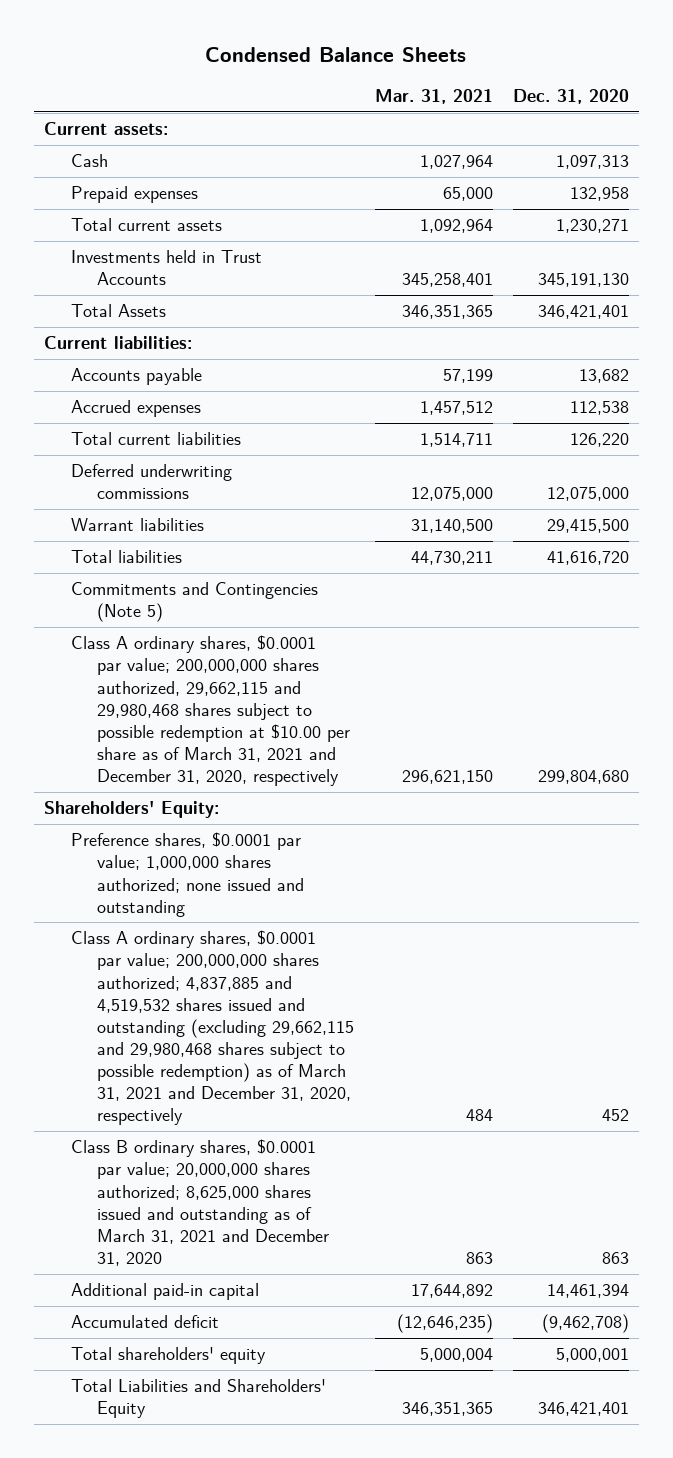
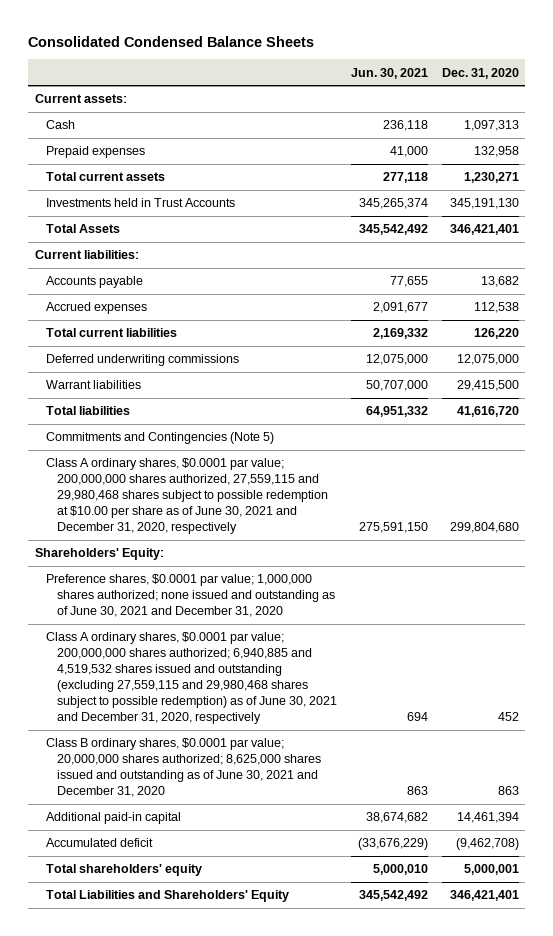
[205,46,467,62] Condensed Balance Sheets -> [27,35,314,47] Consolidated Condensed Balance Sheets
[374,89,493,105] Mar. 31, 2021 -> none
none -> [350,67,428,79] Jun. 30, 2021
[70,635,351,786] Class A ordinary shares, $0.0001 par value; 200,000,000 shares authorized, 29,662,115 and 29,980,468 shares subject to possible redemption at $10.00 per share as of March 31, 2021 and December 31, 2020, respectively -> [45,458,328,535] Class A ordinary shares, $0.0001 par value; 200,000,000 shares authorized, 27,559,115 and 29,980,468 shares subject to possible redemption at $10.00 per share as of June 30, 2021 and December 31, 2020, respectively
[70,832,305,917] Preference shares, $0.0001 par value; 1,000,000 shares authorized; none issued and outstanding -> [45,574,335,618] Preference shares, $0.0001 par value; 1,000,000 shares authorized; none issued and outstanding as of June 30, 2021 and December 31, 2020
[70,930,355,1126] Class A ordinary shares, $0.0001 par value; 200,000,000 shares authorized; 4,837,885 and 4,519,532 shares issued and outstanding (excluding 29,662,115 and 29,980,468 shares subject to possible redemption) as of March 31, 2021 and December 31, 2020, respectively -> [45,632,337,725] Class A ordinary shares, $0.0001 par value; 200,000,000 shares authorized; 6,940,885 and 4,519,532 shares issued and outstanding (excluding 27,559,115 and 29,980,468 shares subject to possible redemption) as of June 30, 2021 and December 31, 2020, respectively
[70,1139,330,1266] Class B ordinary shares, $0.0001 par value; 20,000,000 shares authorized; 8,625,000 shares issued and outstanding as of March 31, 2021 and December 31, 2020 -> [45,738,321,798] Class B ordinary shares, $0.0001 par value; 20,000,000 shares authorized; 8,625,000 shares issued and outstanding as of June 30, 2021 and December 31, 2020

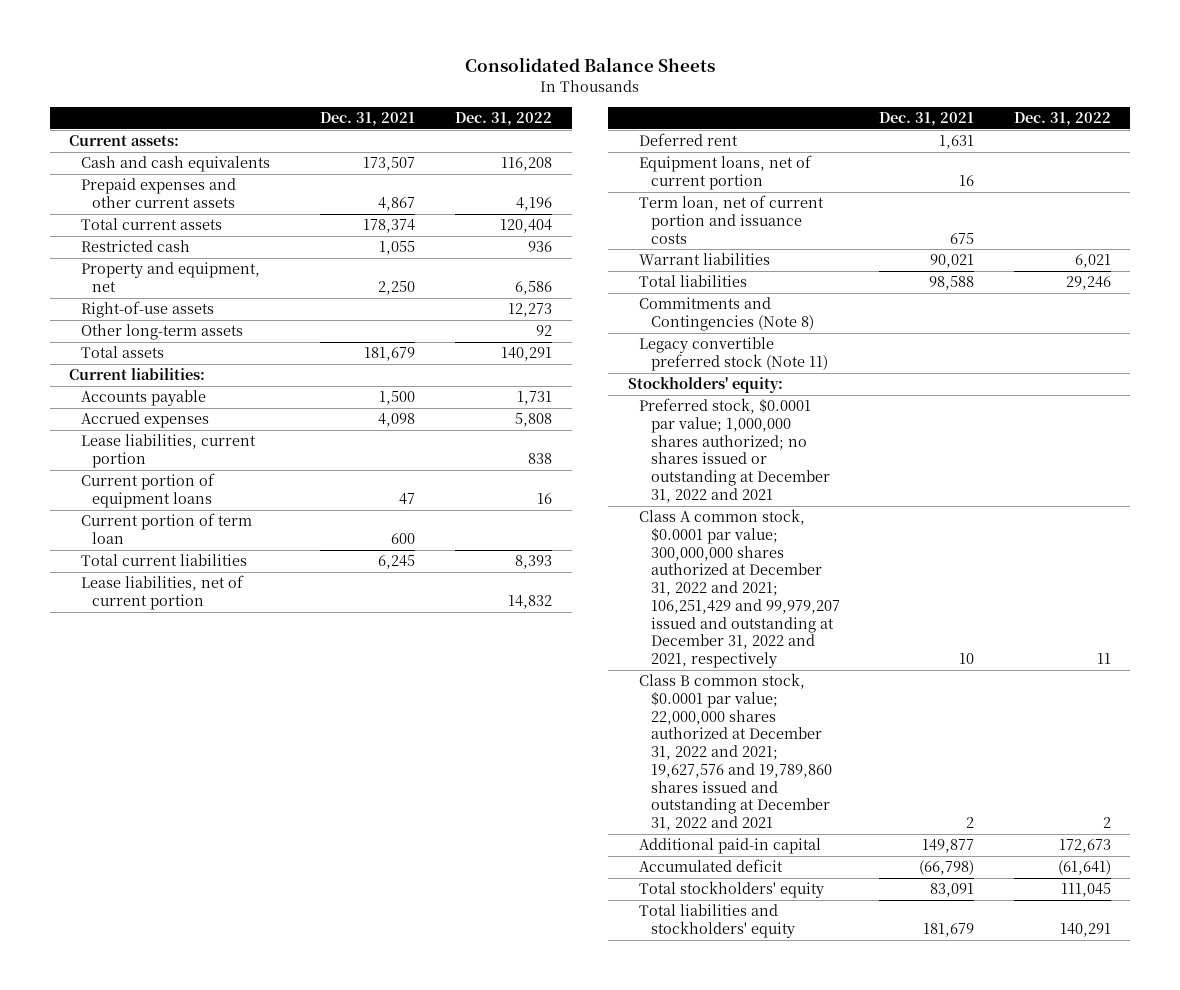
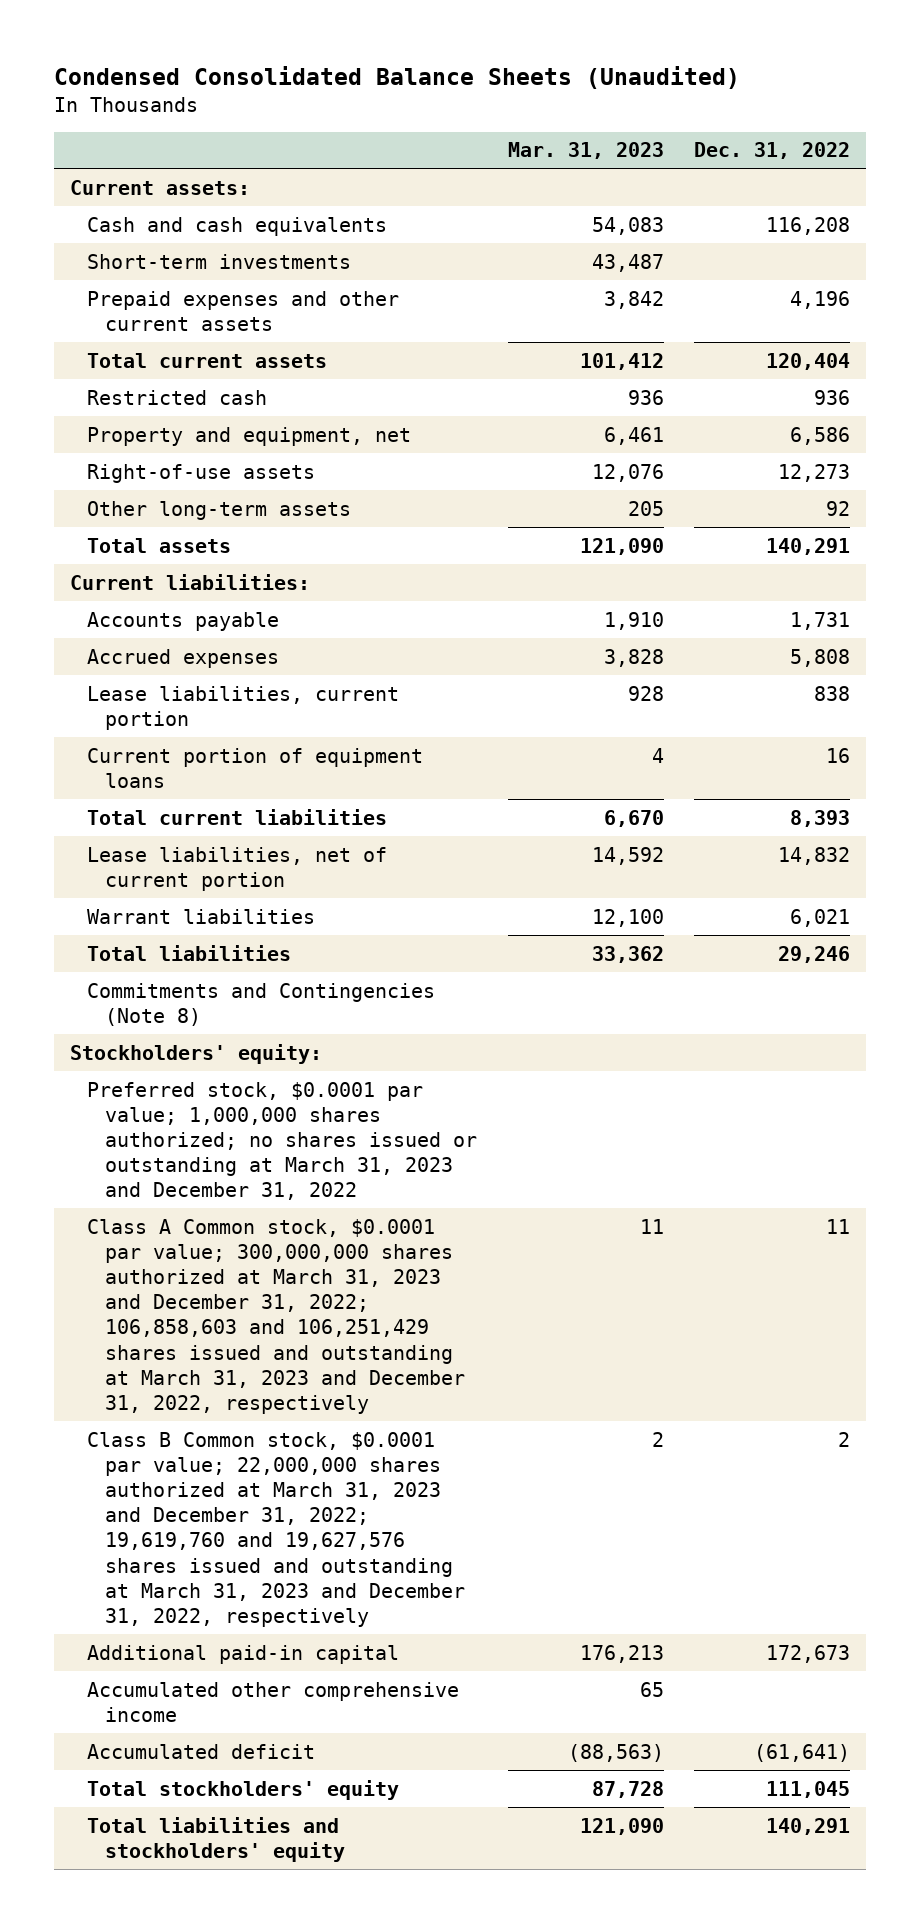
[464,57,715,73] Consolidated Balance Sheets -> [54,66,741,90] Condensed Consolidated Balance Sheets (Unaudited)
[320,111,416,126] Dec. 31, 2021 -> none
none -> [507,142,664,160] Mar. 31, 2023
none -> [87,253,352,269] Short-term investments
[80,513,252,545] Current portion of term loan -> none
[639,133,739,147] Deferred rent -> none
[639,155,813,191] Equipment loans, net of current portion -> none
[639,195,825,244] Term loan, net of current portion and issuance costs -> none
[639,337,828,372] Legacy convertible preferred stock (Note 11) -> none
[639,398,830,503] Preferred stock, $0.0001 par value; 1,000,000 shares authorized; no shares issued or outstanding at December 31, 2022 and 2021 -> [87,1081,477,1201] Preferred stock, $0.0001 par value; 1,000,000 shares authorized; no shares issued or outstanding at March 31, 2023 and December 31, 2022
[639,509,840,669] Class A common stock, $0.0001 par value; 300,000,000 shares authorized at December 31, 2022 and 2021; 106,251,429 and 99,979,207 issued and outstanding at December 31, 2022 and 2021, respectively -> [87,1218,465,1415] Class A Common stock, $0.0001 par value; 300,000,000 shares authorized at March 31, 2023 and December 31, 2022; 106,858,603 and 106,251,429 shares issued and outstanding at March 31, 2023 and December 31, 2022, respectively
[639,673,832,832] Class B common stock, $0.0001 par value; 22,000,000 shares authorized at December 31, 2022 and 2021; 19,627,576 and 19,789,860 shares issued and outstanding at December 31, 2022 and 2021 -> [87,1431,465,1628] Class B Common stock, $0.0001 par value; 22,000,000 shares authorized at March 31, 2023 and December 31, 2022; 19,619,760 and 19,627,576 shares issued and outstanding at March 31, 2023 and December 31, 2022, respectively
none -> [87,1681,460,1722] Accumulated other comprehensive income

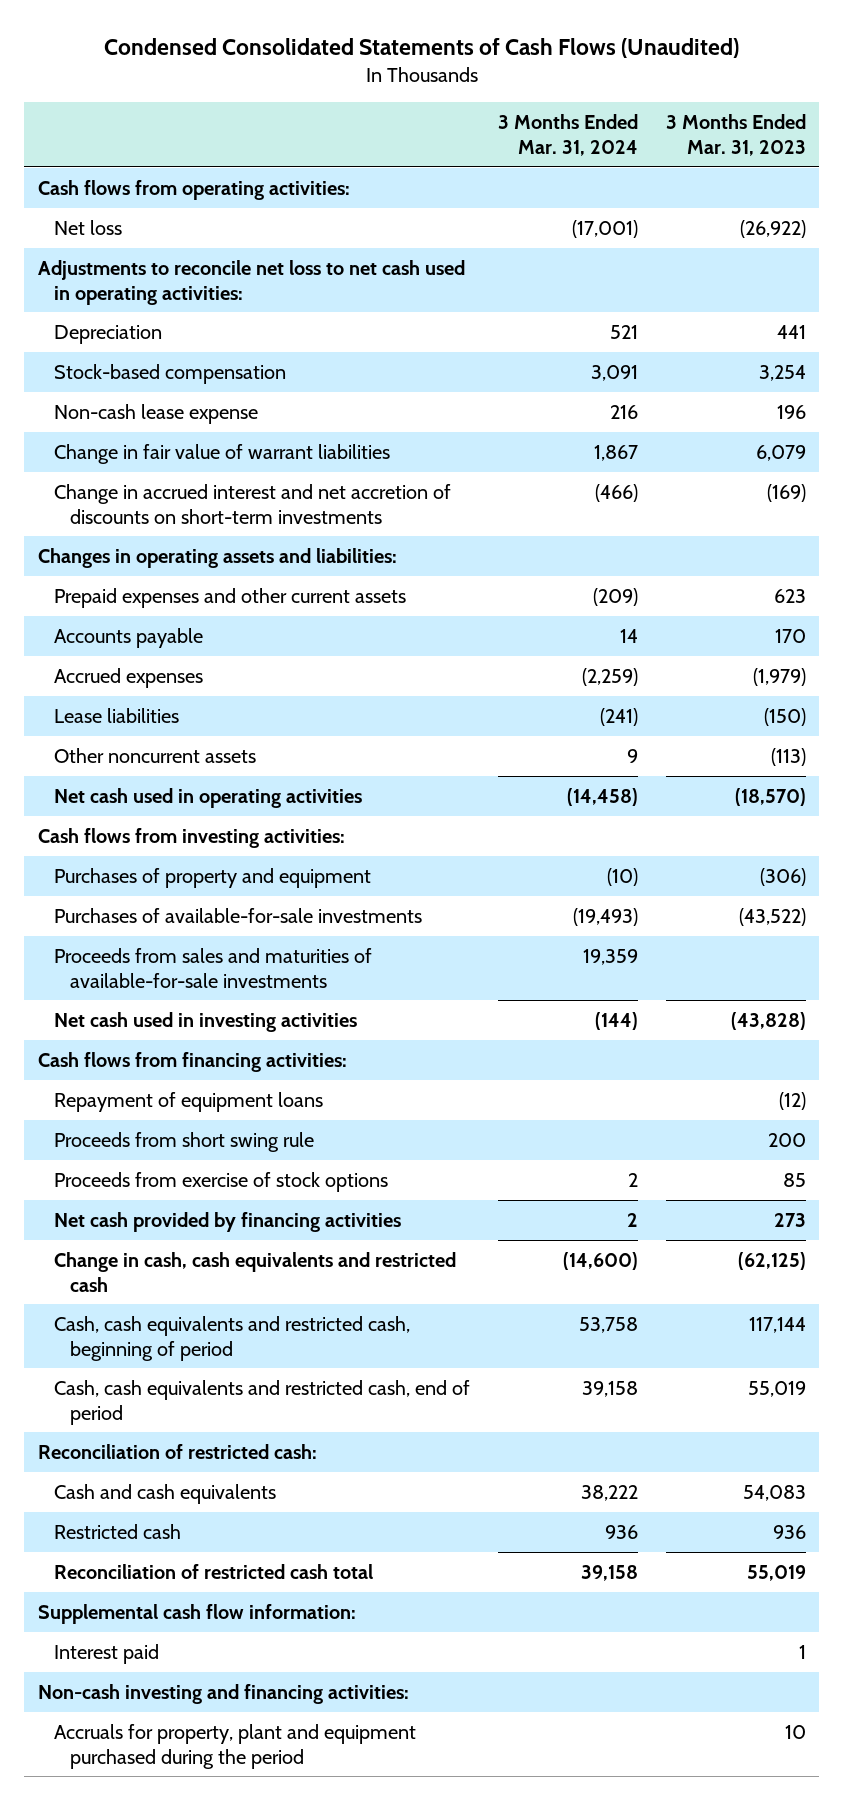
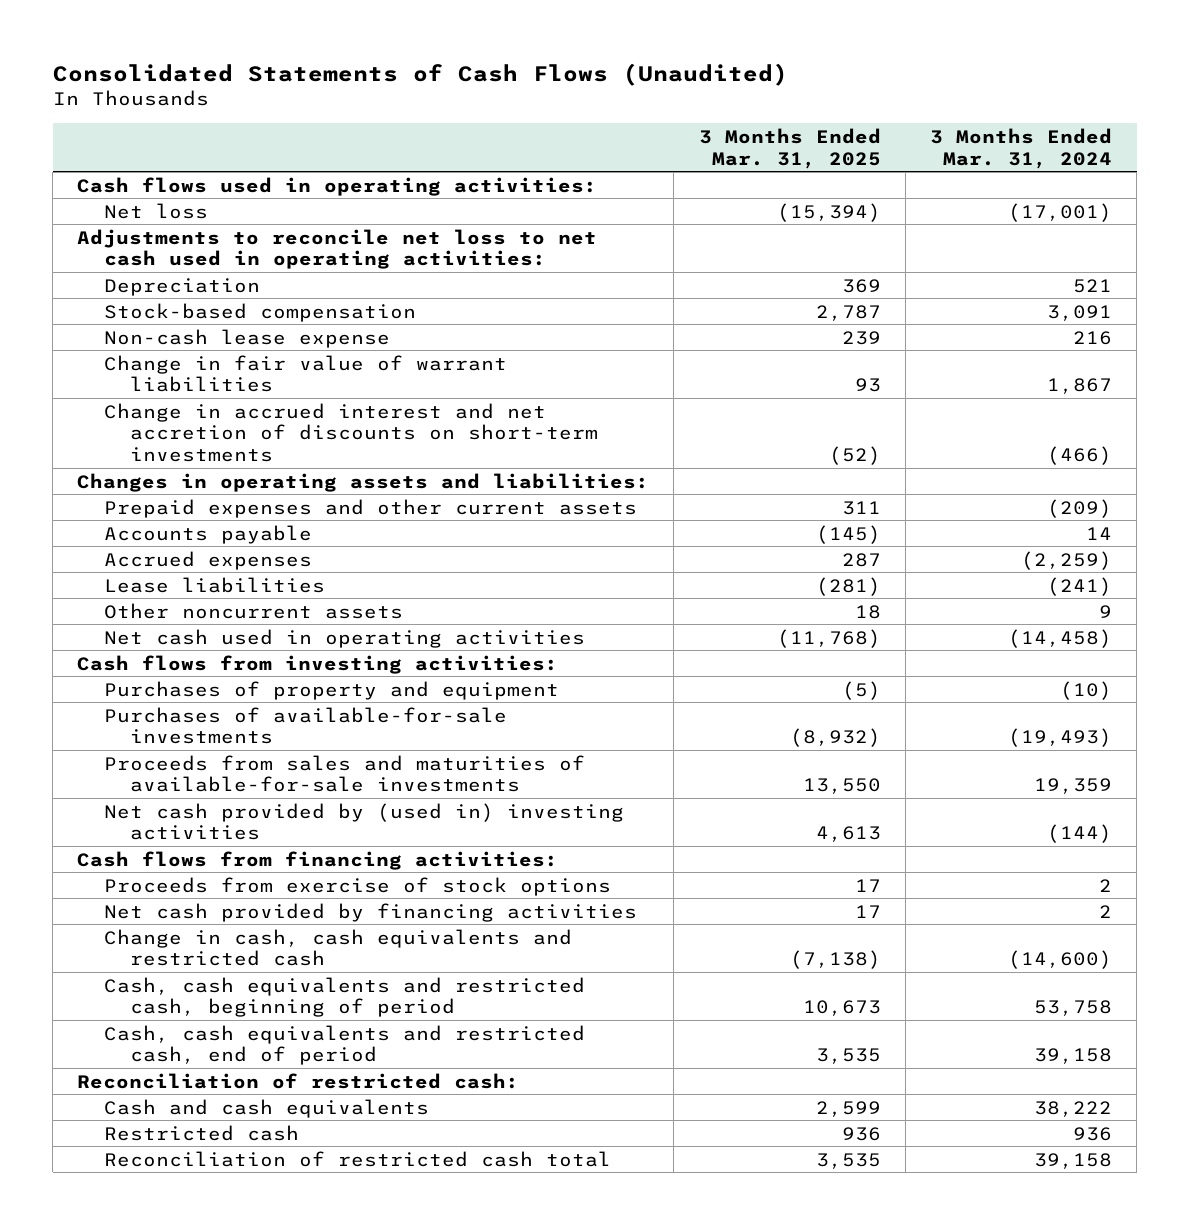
[103,38,739,59] Condensed Consolidated Statements of Cash Flows (Unaudited) -> [52,62,788,86] Consolidated Statements of Cash Flows (Unaudited)
[665,114,806,157] 3 Months Ended Mar. 31, 2023 -> none
none -> [698,127,881,169] 3 Months Ended Mar. 31, 2025
[37,179,350,200] Cash flows from operating activities: -> [77,176,598,196] Cash flows used in operating activities:
[54,1011,358,1032] Net cash used in investing activities -> [103,802,624,841] Net cash provided by (used in) investing activities
[54,1091,324,1112] Repayment of equipment loans -> none
[54,1131,315,1152] Proceeds from short swing rule -> none
[37,1603,356,1624] Supplemental cash flow information: -> none
[54,1643,160,1664] Interest paid -> none
[37,1683,409,1704] Non-cash investing and financing activities: -> none
[54,1723,417,1769] Accruals for property, plant and equipment purchased during the period -> none

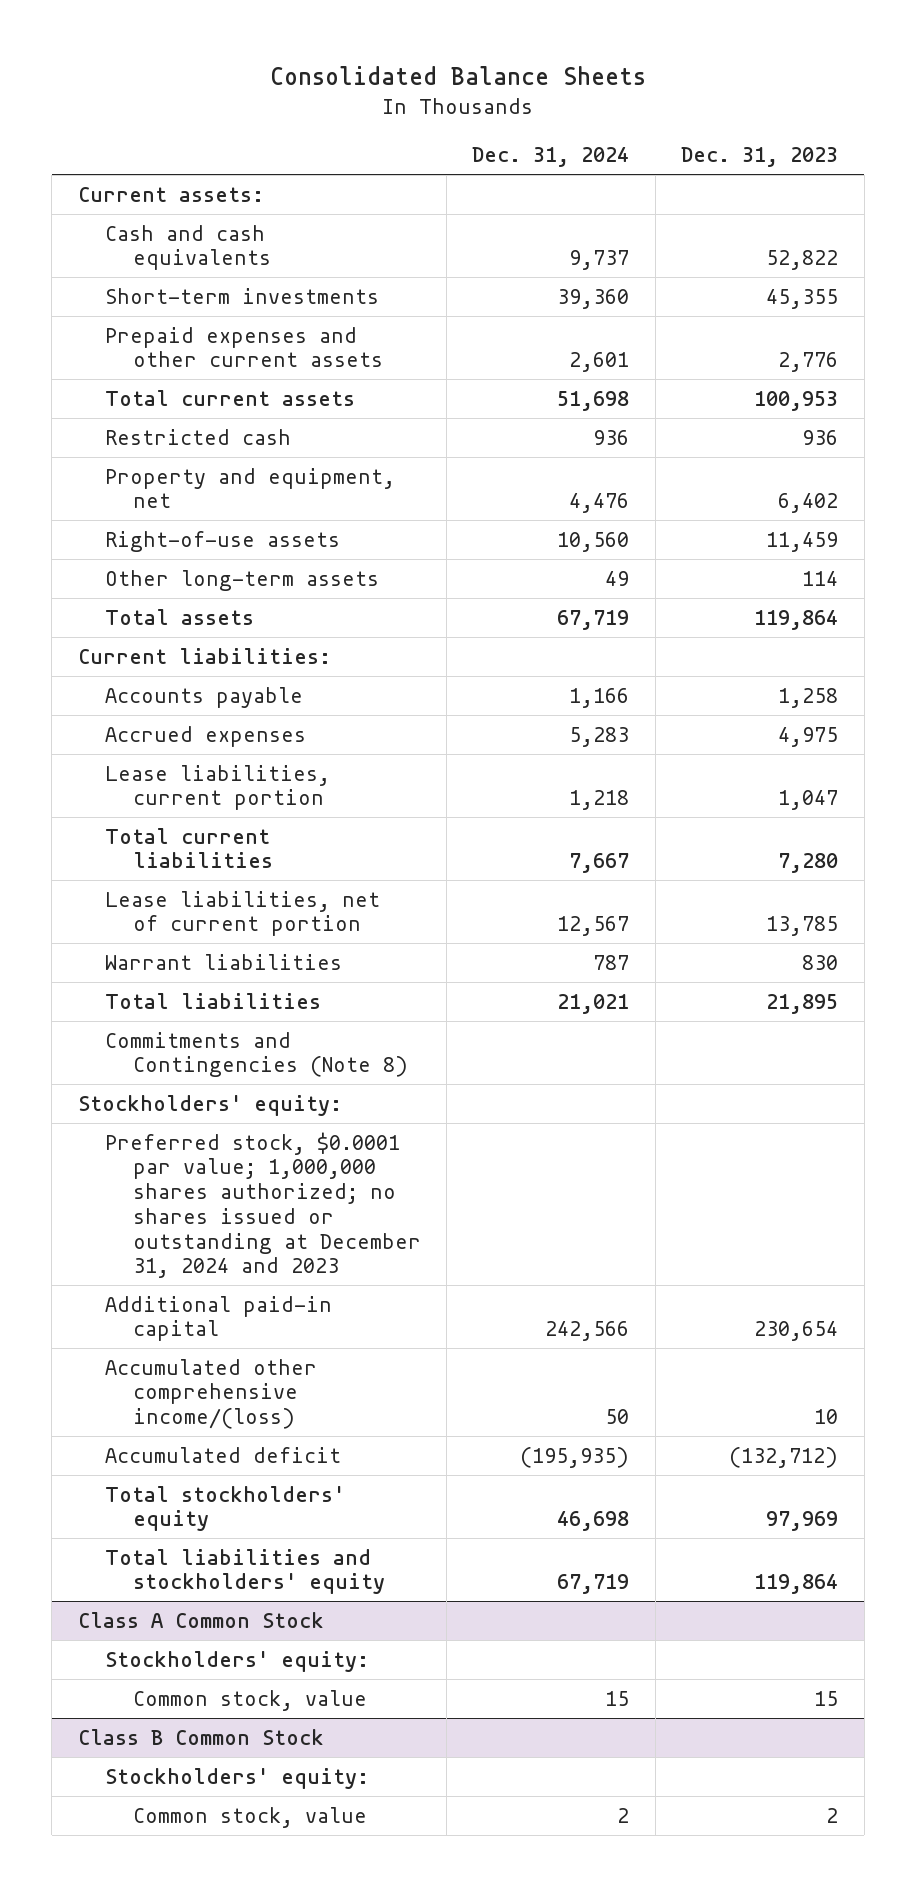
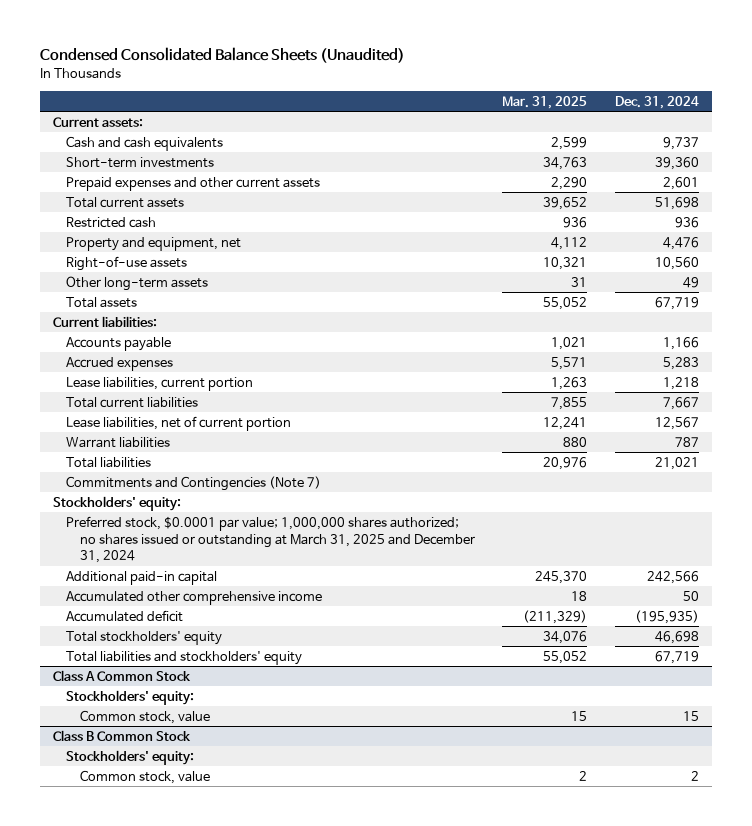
[270,66,647,86] Consolidated Balance Sheets -> [39,46,405,63] Condensed Consolidated Balance Sheets (Unaudited)
[681,147,839,168] Dec. 31, 2023 -> none
none -> [502,95,588,109] Mar. 31, 2025
[105,1031,408,1078] Commitments and Contingencies (Note 8) -> [66,475,322,491] Commitments and Contingencies (Note 7)
[105,1131,421,1279] Preferred stock, $0.0001 par value; 1,000,000 shares authorized; no shares issued or outstanding at December 31, 2024 and 2023 -> [66,515,475,564] Preferred stock, $0.0001 par value; 1,000,000 shares authorized; no shares issued or outstanding at March 31, 2025 and December 31, 2024
[105,1358,318,1430] Accumulated other comprehensive income/(loss) -> [66,590,323,605] Accumulated other comprehensive income

